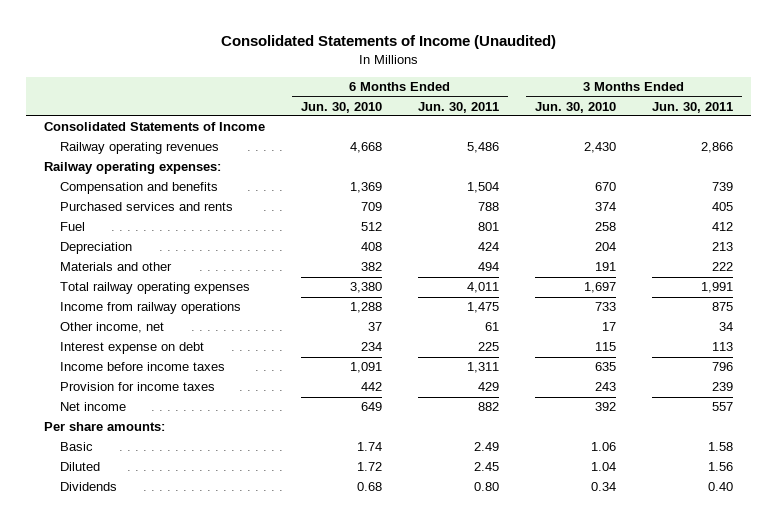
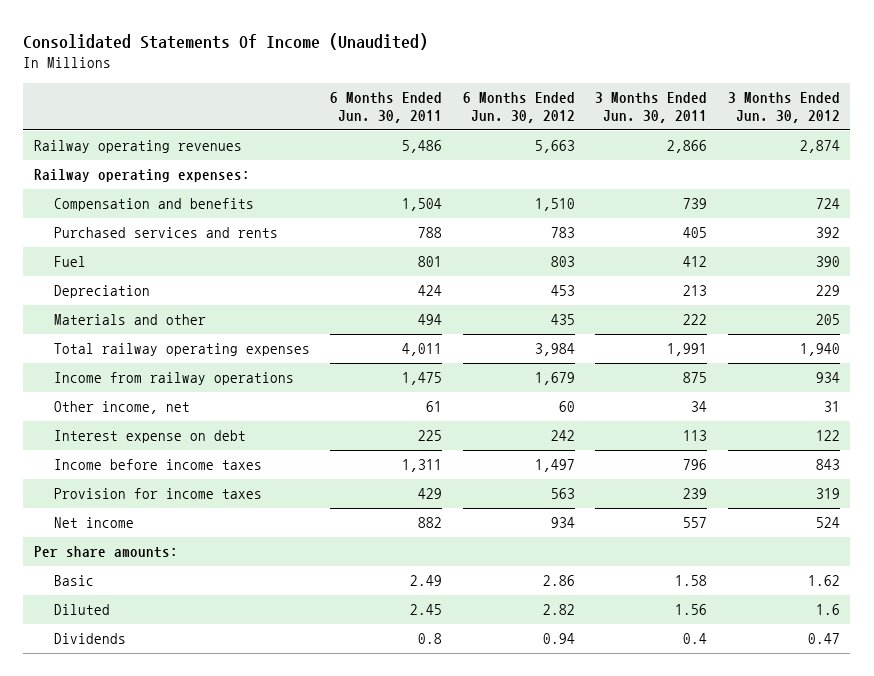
[220,35,556,50] Consolidated Statements of Income (Unaudited) -> [23,32,429,50] Consolidated Statements Of Income (Unaudited)
[301,101,383,113] Jun. 30, 2010 -> none
[535,101,617,113] Jun. 30, 2010 -> none
none -> [462,91,575,124] 6 Months Ended Jun. 30, 2012
none -> [727,91,840,124] 3 Months Ended Jun. 30, 2012
[43,122,265,132] Consolidated Statements of Income -> none
[474,482,500,492] 0.80 -> [418,633,443,645] 0.8
[708,482,734,492] 0.40 -> [683,633,708,645] 0.4

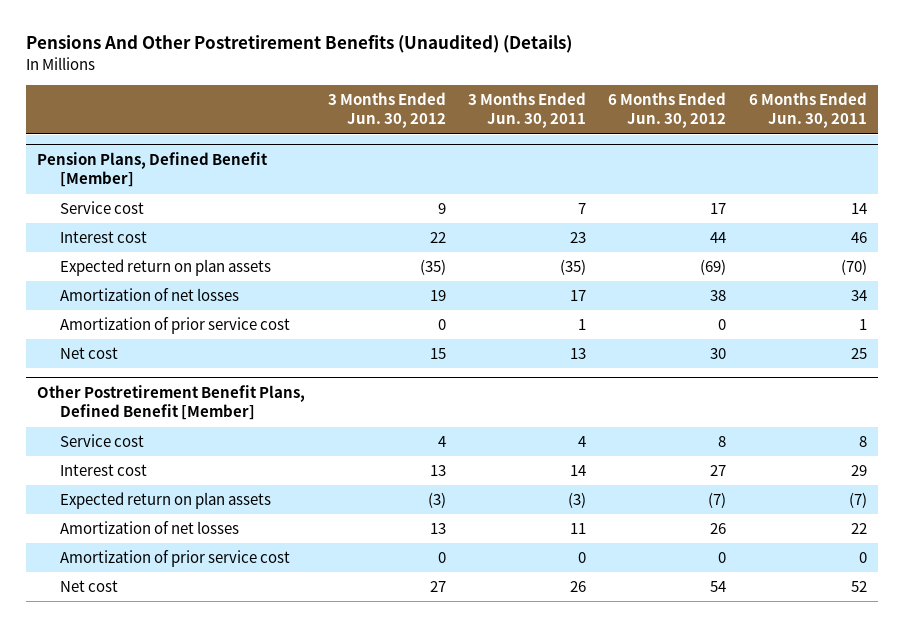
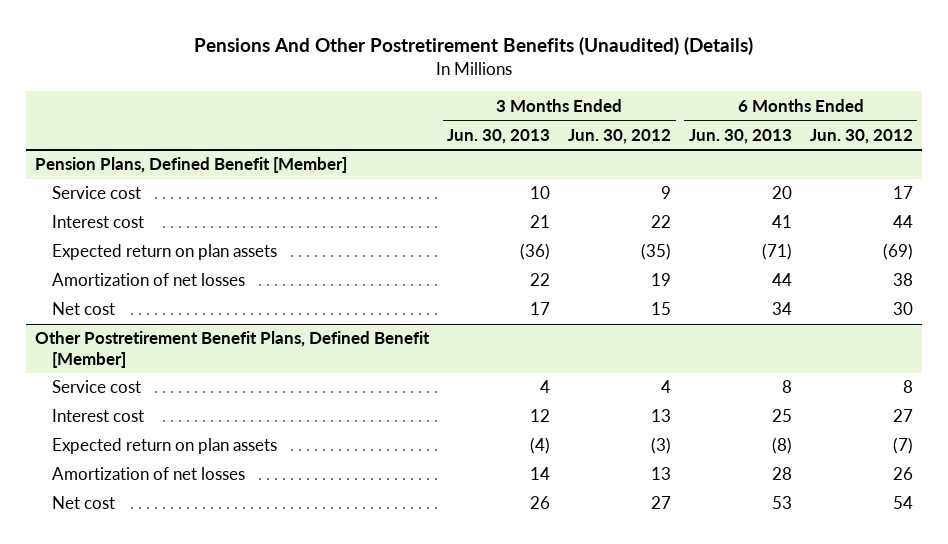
[467,91,586,129] 3 Months Ended Jun. 30, 2011 -> none
[748,91,867,129] 6 Months Ended Jun. 30, 2011 -> none
none -> [447,128,551,144] Jun. 30, 2013
none -> [688,128,792,144] Jun. 30, 2013
[60,317,291,335] Amortization of prior service cost -> none
[60,550,291,568] Amortization of prior service cost -> none

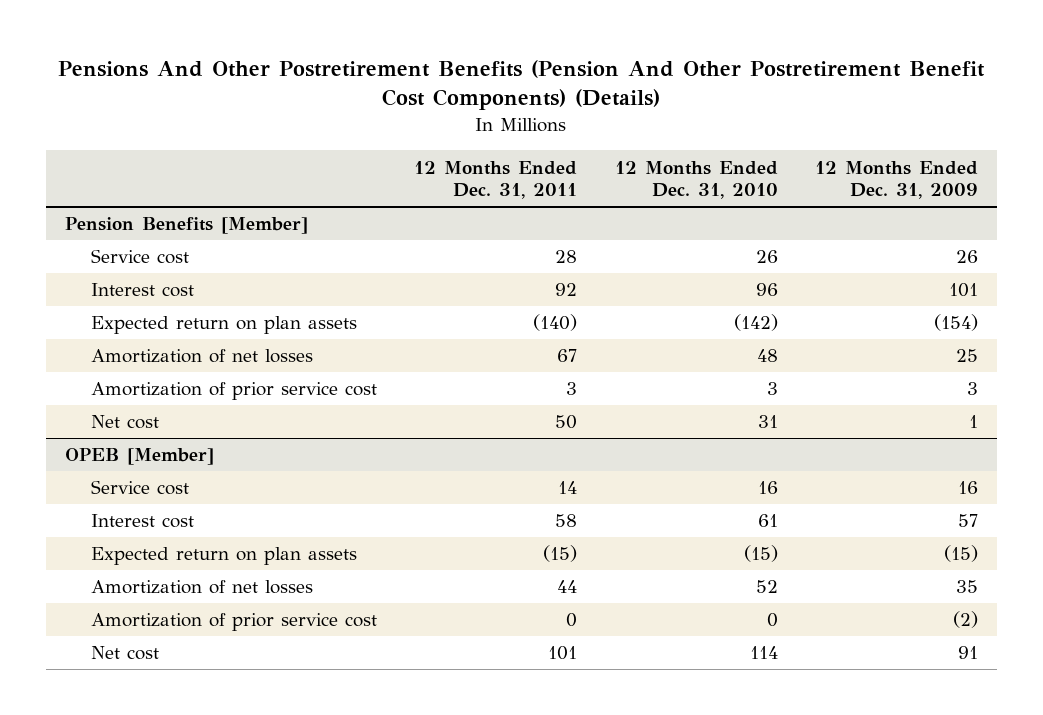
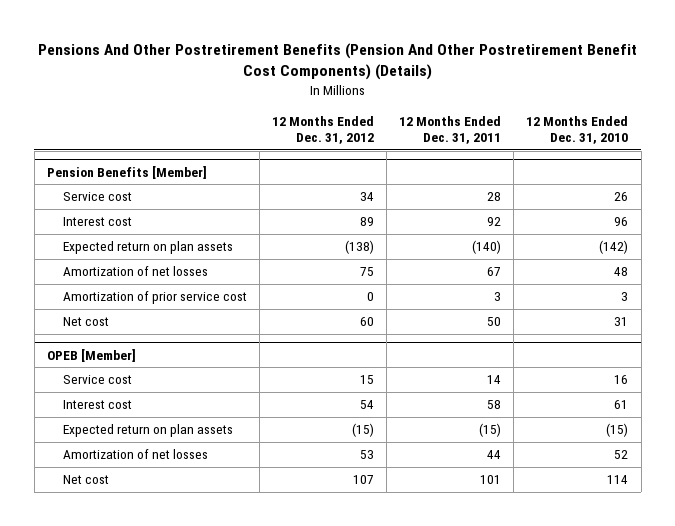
[815,160,979,200] 12 Months Ended Dec. 31, 2009 -> none
none -> [271,115,374,145] 12 Months Ended Dec. 31, 2012
[91,613,378,632] Amortization of prior service cost -> none

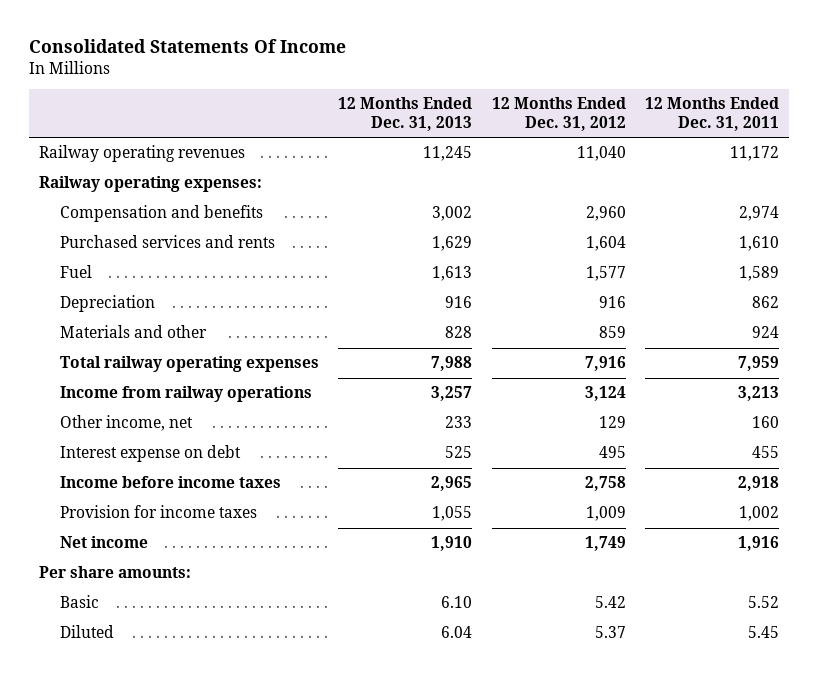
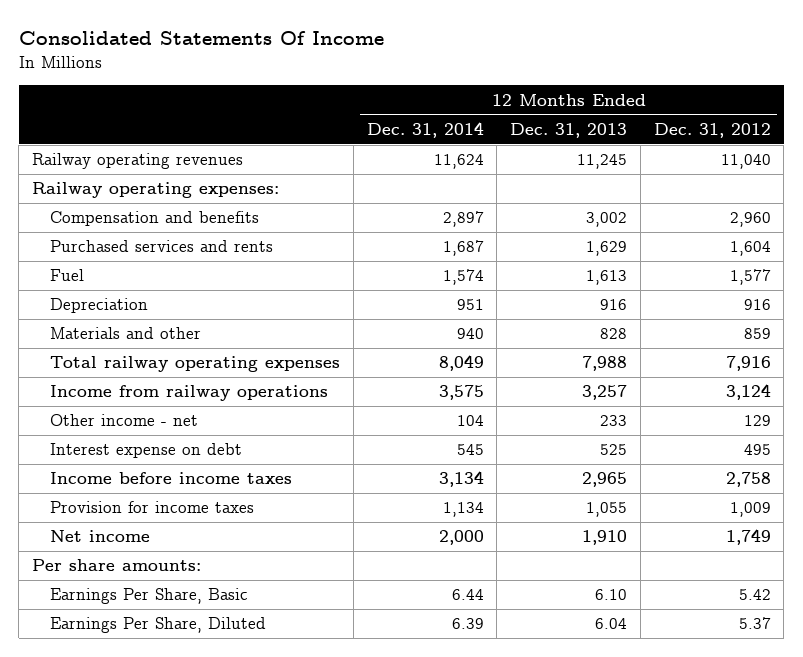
[645,97,780,131] 12 Months Ended Dec. 31, 2011 -> none
none -> [366,121,484,138] Dec. 31, 2014
[59,415,193,432] Other income, net -> [50,414,199,427] Other income - net
[59,595,99,609] Basic -> [50,588,249,605] Earnings Per Share, Basic
[59,625,114,639] Diluted -> [50,617,267,634] Earnings Per Share, Diluted

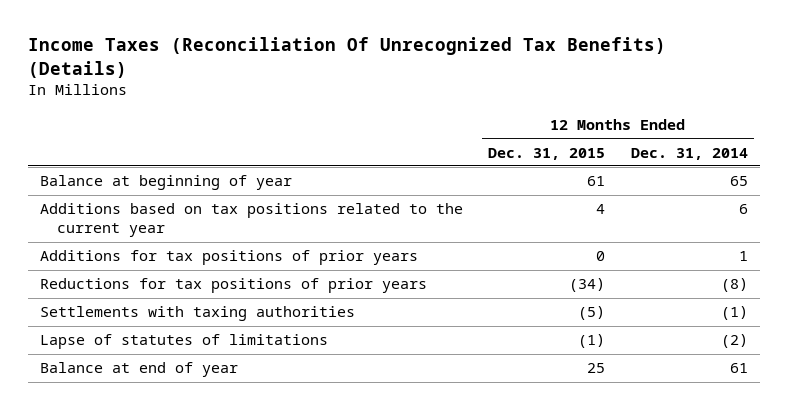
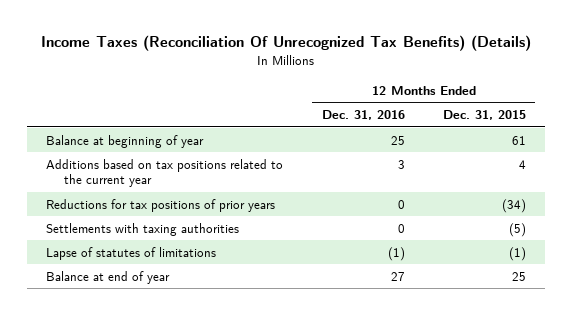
[630,147,748,160] Dec. 31, 2014 -> none
none -> [321,110,405,121] Dec. 31, 2016
[40,250,419,266] Additions for tax positions of prior years -> none

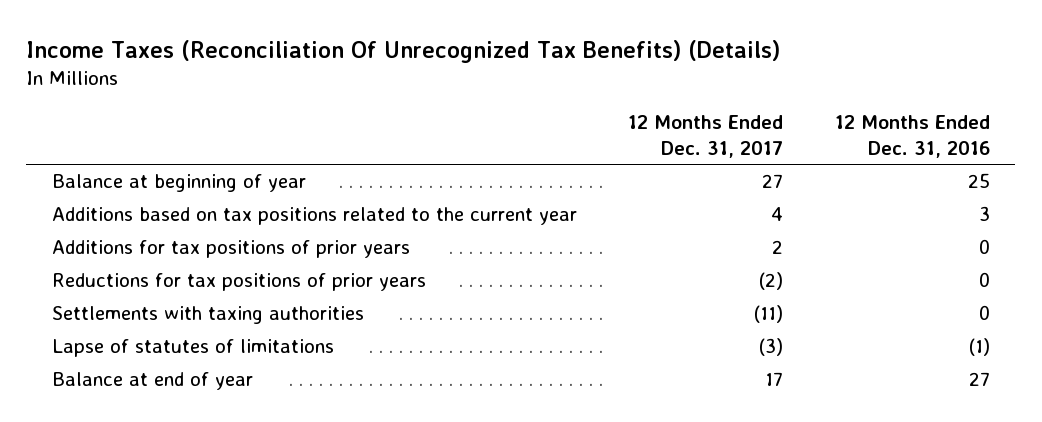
[442,110,526,121] Dec. 31, 2015 -> none
none -> [628,115,784,158] 12 Months Ended Dec. 31, 2017
none -> [51,240,410,259] Additions for tax positions of prior years

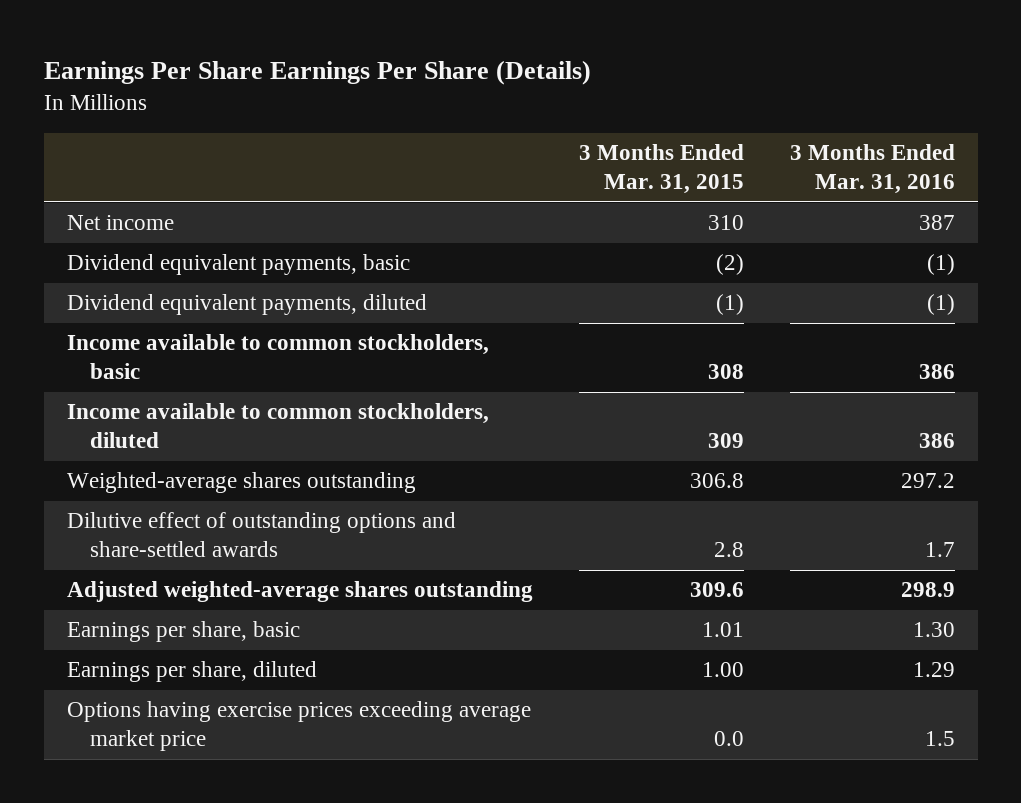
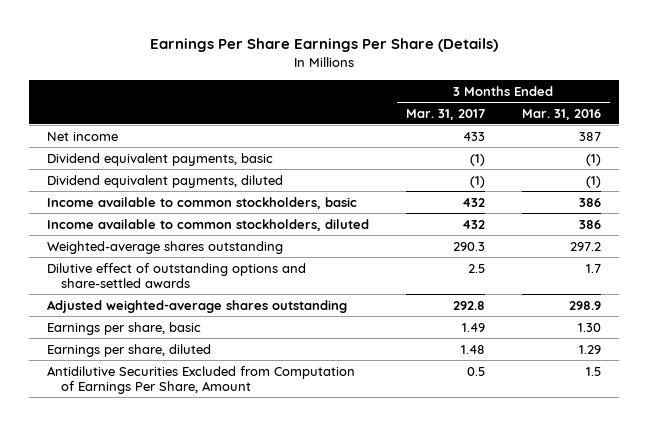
[578,143,744,194] 3 Months Ended Mar. 31, 2015 -> none
none -> [405,108,485,120] Mar. 31, 2017
[66,701,531,752] Options having exercise prices exceeding average market price -> [47,365,356,395] Antidilutive Securities Excluded from Computation of Earnings Per Share, Amount

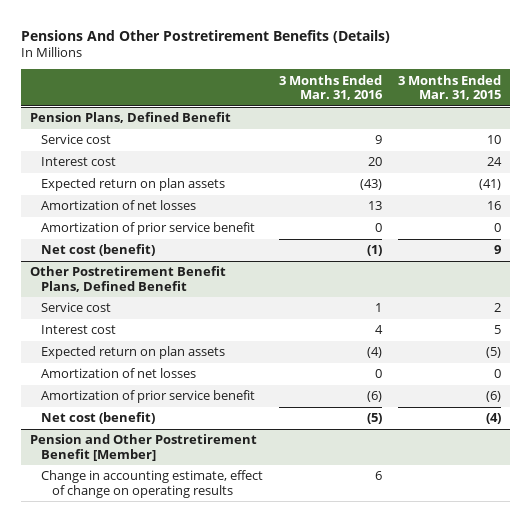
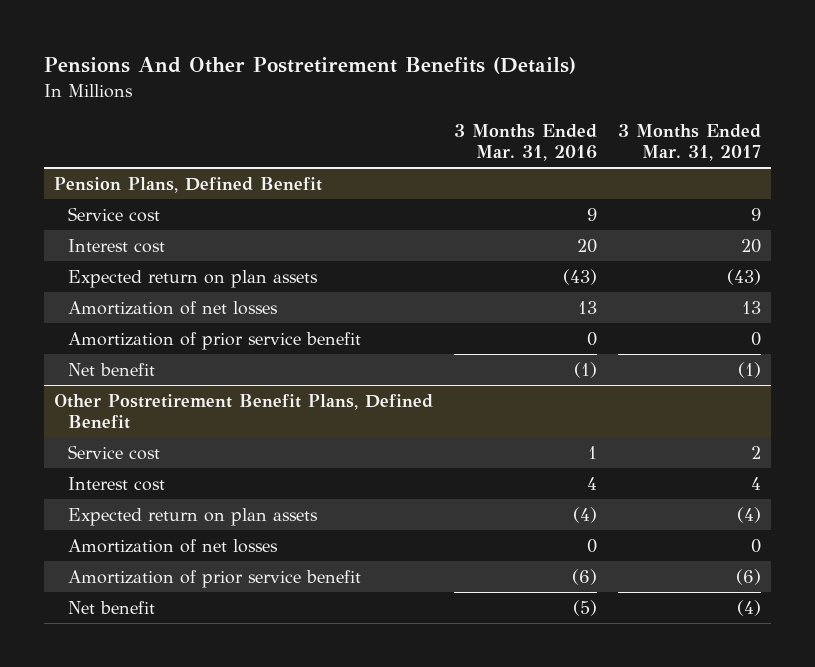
[398,74,502,101] 3 Months Ended Mar. 31, 2015 -> none
none -> [617,123,761,161] 3 Months Ended Mar. 31, 2017
[40,244,155,257] Net cost (benefit) -> [68,362,156,376] Net benefit
[29,434,257,461] Pension and Other Postretirement Benefit [Member] -> none
[40,470,263,498] Change in accounting estimate, effect of change on operating results -> none
[40,412,155,425] Net cost (benefit) -> [68,600,156,614] Net benefit

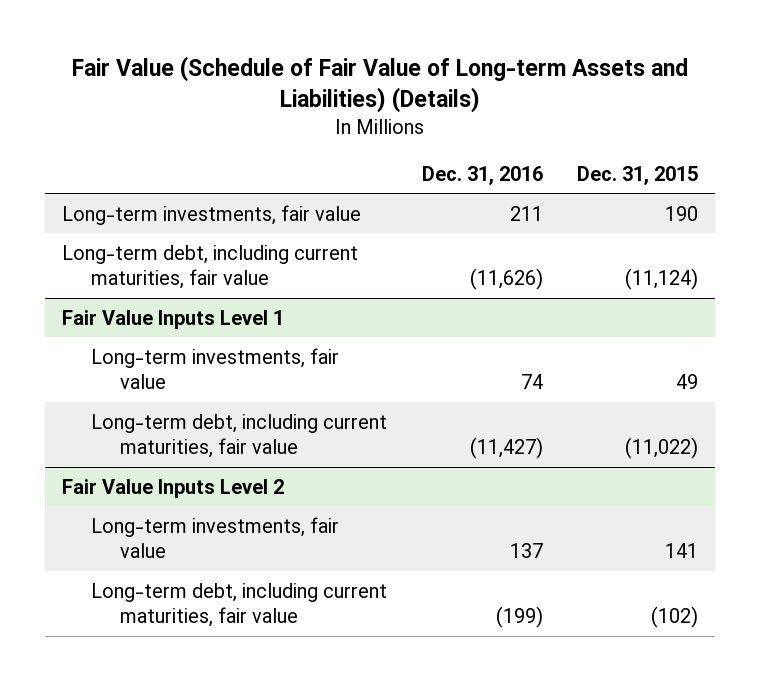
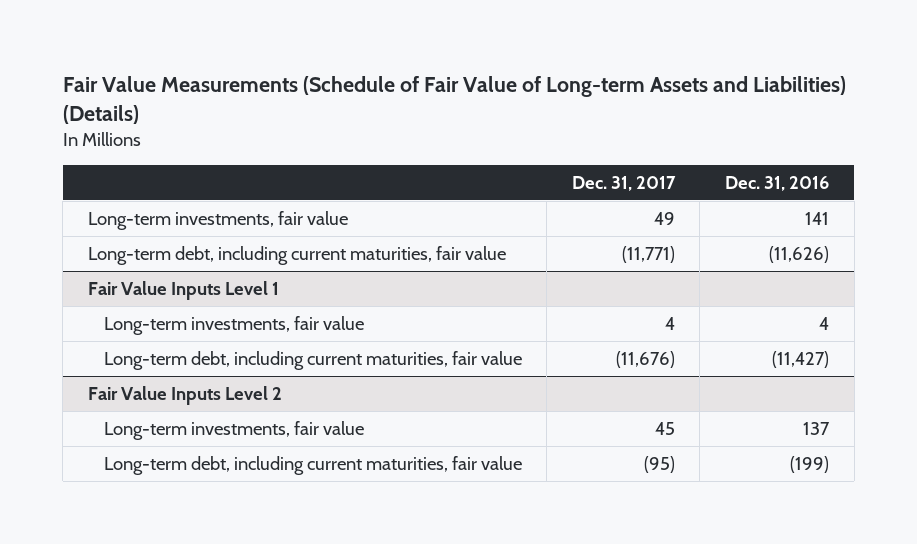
[72,56,689,114] Fair Value (Schedule of Fair Value of Long-term Assets and Liabilities) (Details) -> [62,75,846,124] Fair Value Measurements (Schedule of Fair Value of Long-term Assets and Liabilities) (Details)
[576,165,698,185] Dec. 31, 2015 -> none
none -> [571,175,676,191] Dec. 31, 2017
[509,205,543,221] 211 -> [804,211,829,225] 141
[520,374,543,390] 74 -> [818,316,829,330] 4

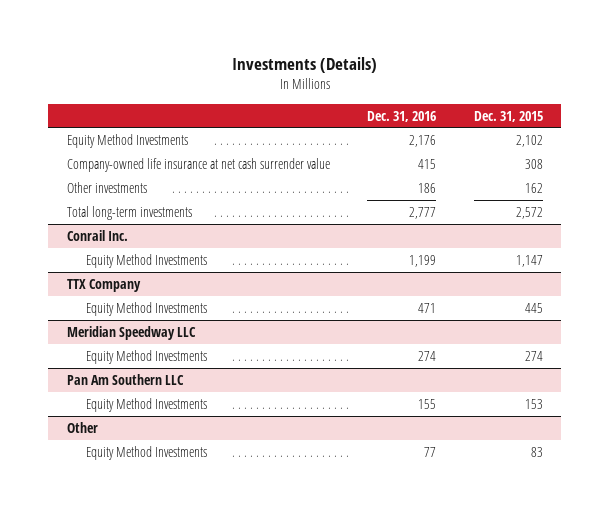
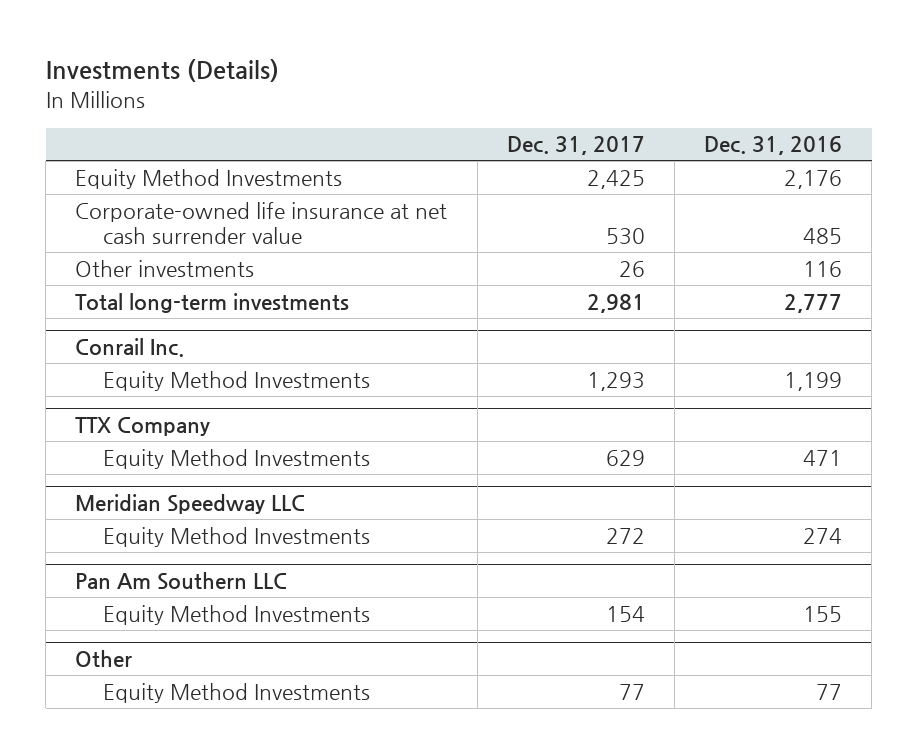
[473,110,543,122] Dec. 31, 2015 -> none
none -> [506,136,645,156] Dec. 31, 2017
[66,157,330,172] Company-owned life insurance at net cash surrender value -> [75,201,448,244] Corporate-owned life insurance at net cash surrender value
[418,158,437,169] 415 -> [803,227,843,244] 485
[418,182,437,193] 186 -> [803,260,843,277] 116

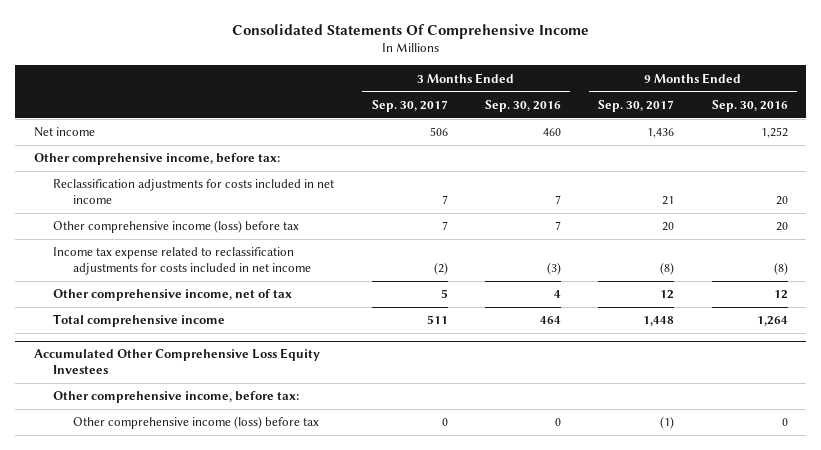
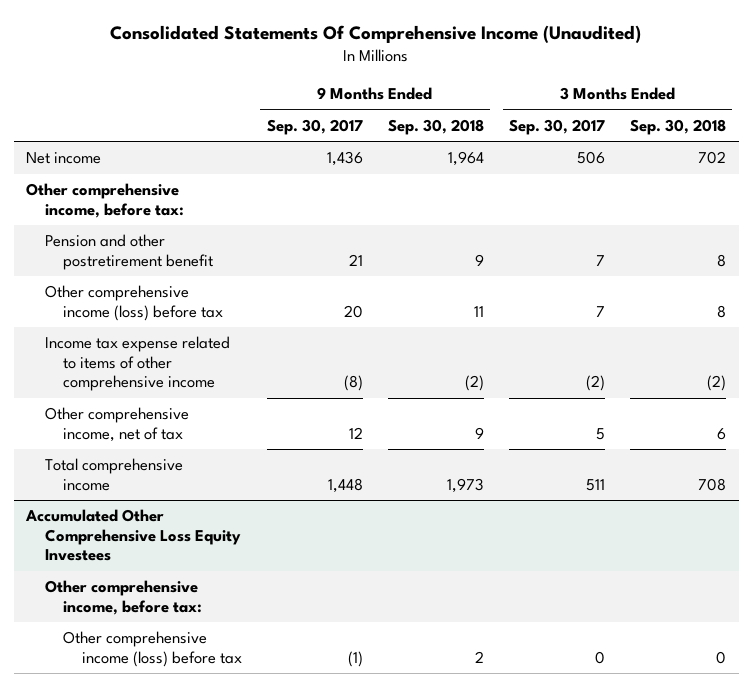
[231,23,589,39] Consolidated Statements Of Comprehensive Income -> [110,25,642,44] Consolidated Statements Of Comprehensive Income (Unaudited)
[485,99,562,112] Sep. 30, 2016 -> none
[711,99,788,112] Sep. 30, 2016 -> none
none -> [387,118,484,135] Sep. 30, 2018
none -> [630,118,727,135] Sep. 30, 2018
[53,179,335,205] Reclassification adjustments for costs included in net income -> [44,234,214,270] Pension and other postretirement benefit
[53,247,312,276] Income tax expense related to reclassification adjustments for costs included in net income -> [44,336,230,392] Income tax expense related to items of other comprehensive income

